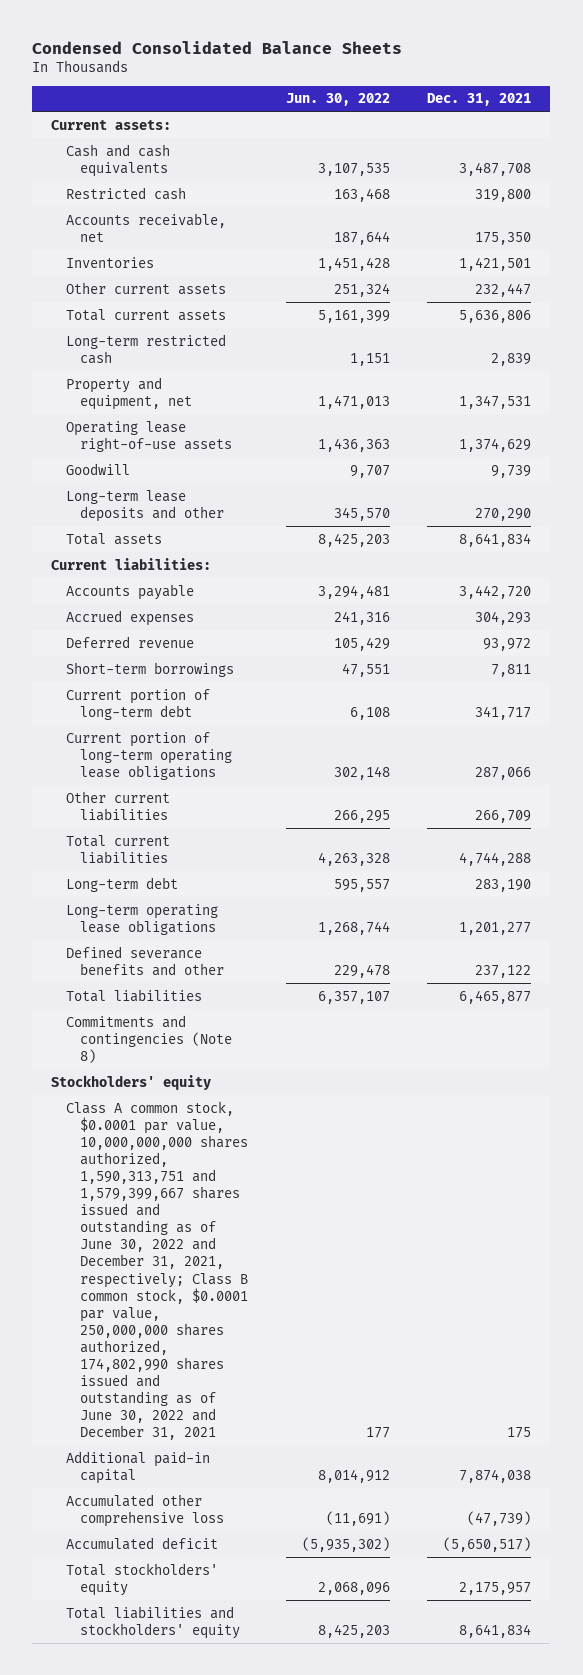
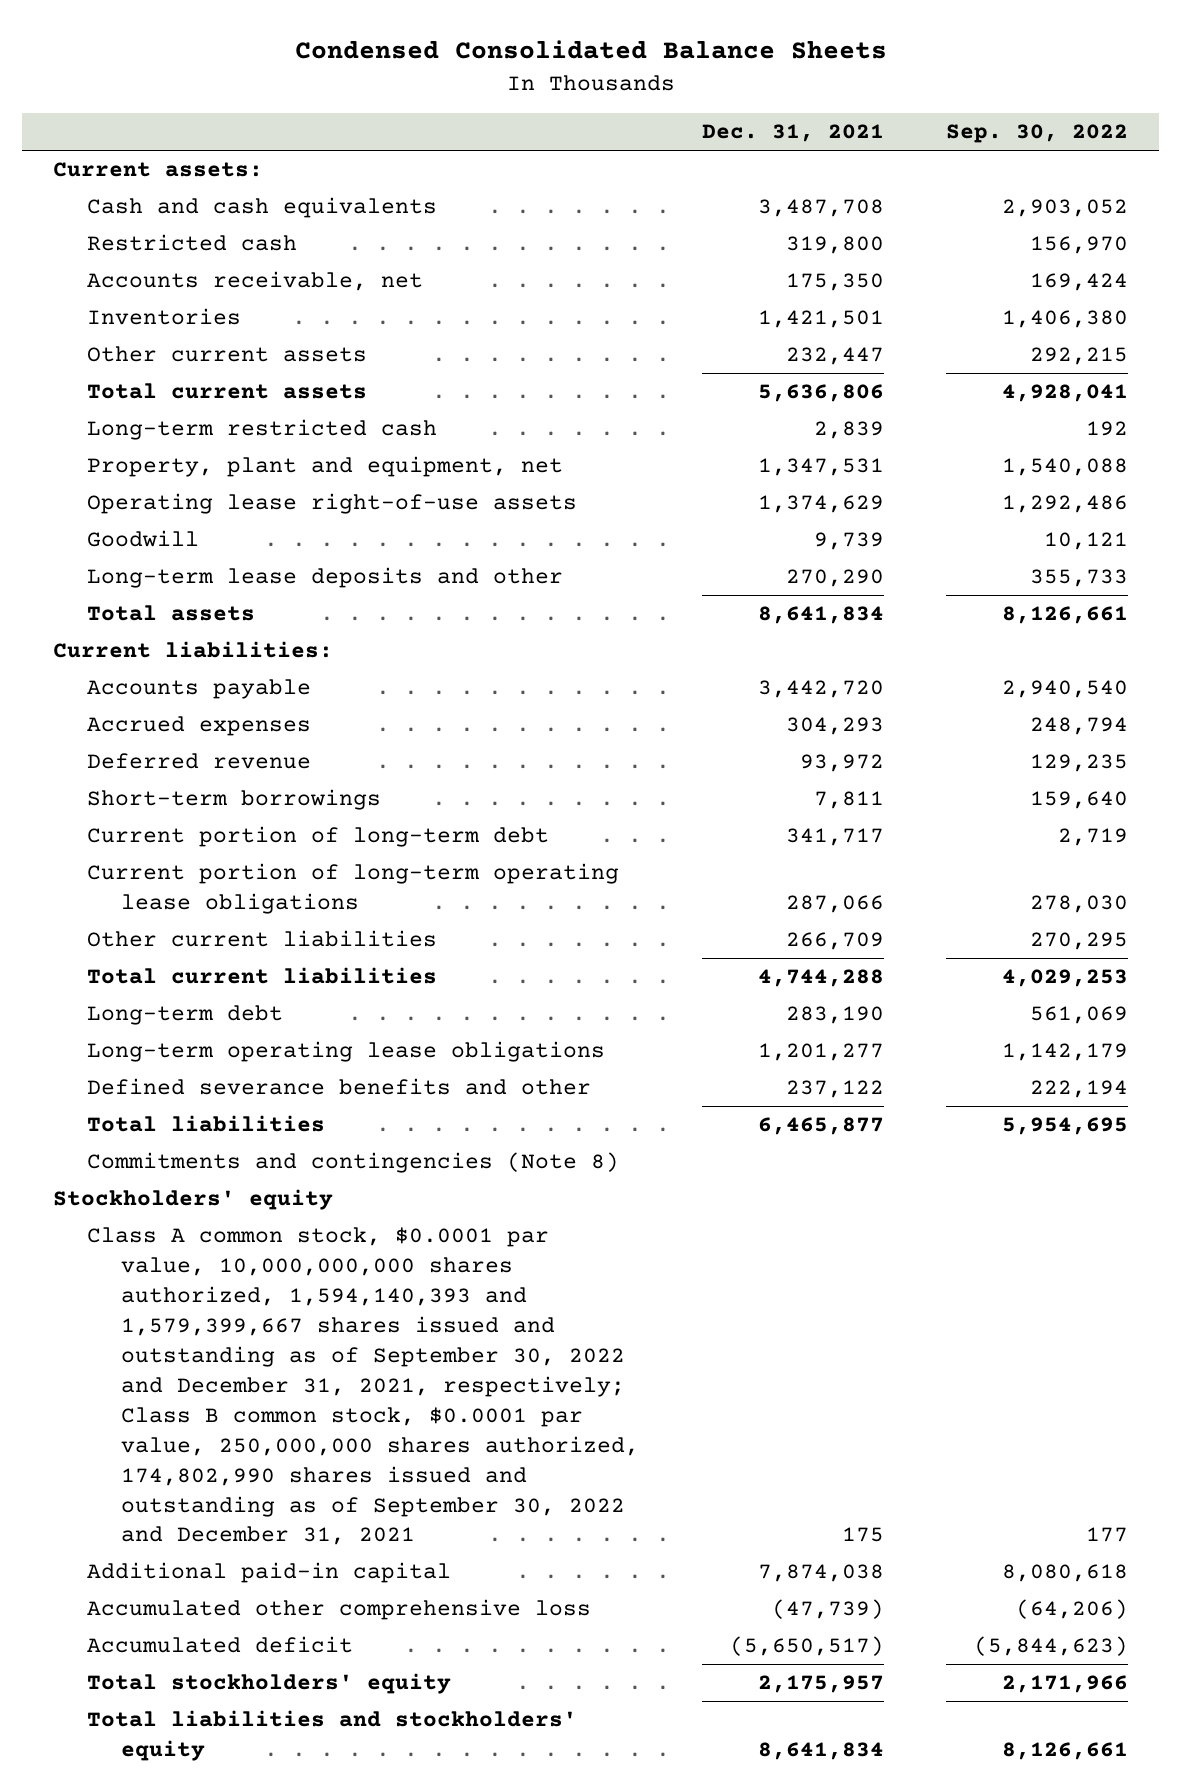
[285,93,390,107] Jun. 30, 2022 -> none
none -> [945,124,1128,144] Sep. 30, 2022
[65,376,193,410] Property and equipment, net -> [87,456,564,478] Property, plant and equipment, net
[65,1100,249,1441] Class A common stock, $0.0001 par value, 10,000,000,000 shares authorized, 1,590,313,751 and 1,579,399,667 shares issued and outstanding as of June 30, 2022 and December 31, 2021, respectively; Class B common stock, $0.0001 par value, 250,000,000 shares authorized, 174,802,990 shares issued and outstanding as of June 30, 2022 and December 31, 2021 -> [87,1227,640,1546] Class A common stock, $0.0001 par value, 10,000,000,000 shares authorized, 1,594,140,393 and 1,579,399,667 shares issued and outstanding as of September 30, 2022 and December 31, 2021, respectively; Class B common stock, $0.0001 par value, 250,000,000 shares authorized, 174,802,990 shares issued and outstanding as of September 30, 2022 and December 31, 2021

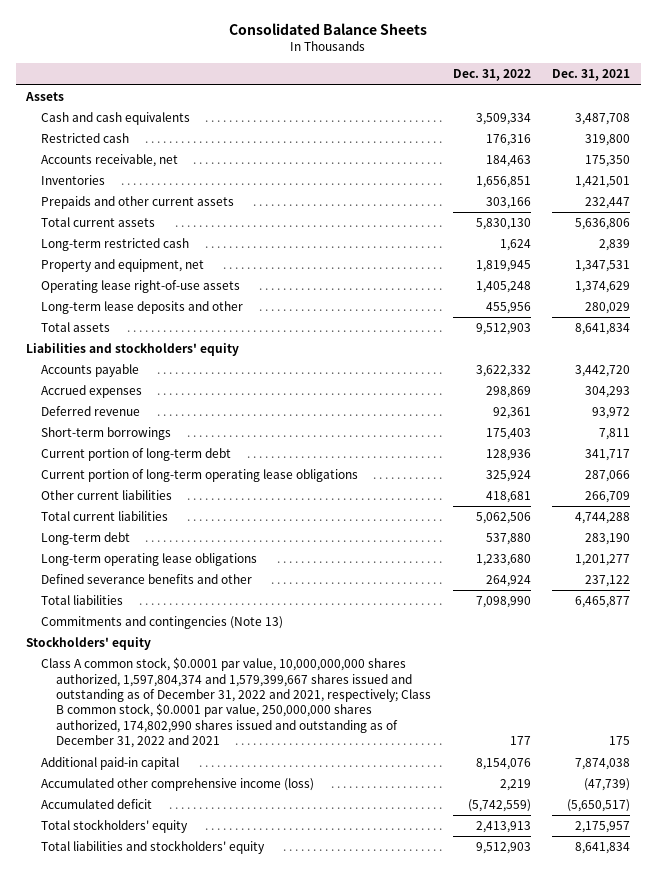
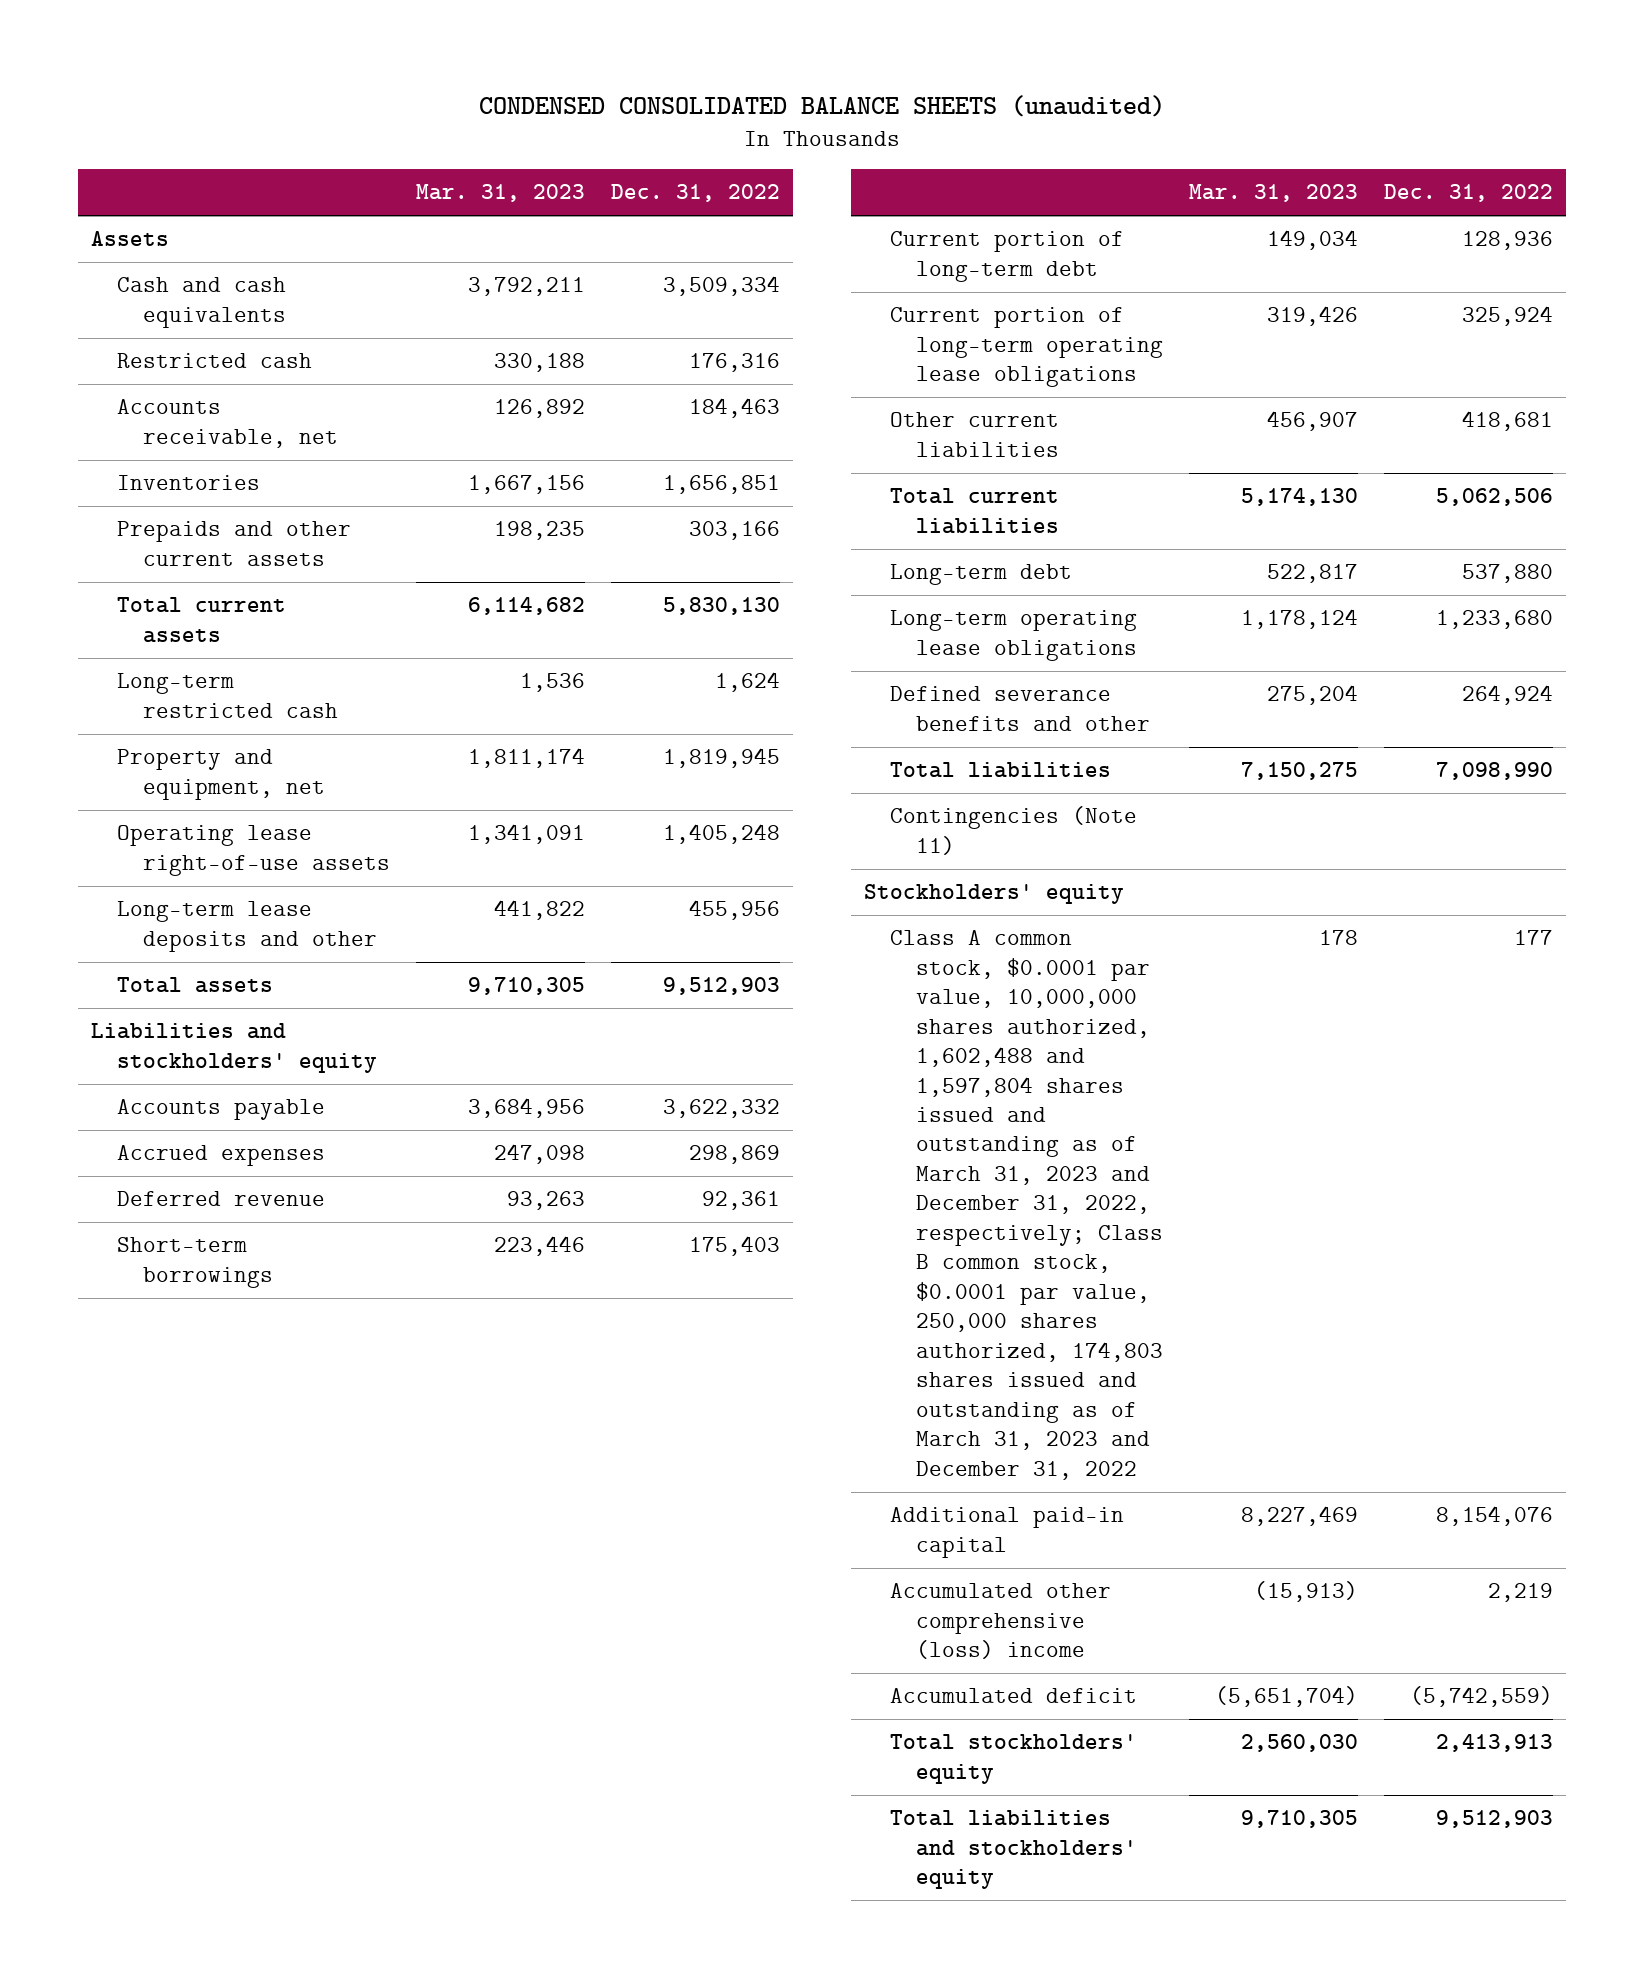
[229,22,428,35] Consolidated Balance Sheets -> [478,95,1165,118] CONDENSED CONSOLIDATED BALANCE SHEETS (unaudited)
[552,69,631,82] Dec. 31, 2021 -> none
none -> [416,184,586,203] Mar. 31, 2023
[41,616,284,630] Commitments and contingencies (Note 13) -> [890,806,1138,855] Contingencies (Note 11)
[41,657,432,749] Class A common stock, $0.0001 par value, 10,000,000,000 shares authorized, 1,597,804,374 and 1,579,399,667 shares issued and outstanding as of December 31, 2022 and 2021, respectively; Class B common stock, $0.0001 par value, 250,000,000 shares authorized, 174,802,990 shares issued and outstanding as of December 31, 2022 and 2021 -> [890,930,1164,1480] Class A common stock, $0.0001 par value, 10,000,000 shares authorized, 1,602,488 and 1,597,804 shares issued and outstanding as of March 31, 2023 and December 31, 2022, respectively; Class B common stock, $0.0001 par value, 250,000 shares authorized, 174,803 shares issued and outstanding as of March 31, 2023 and December 31, 2022
[41,778,315,792] Accumulated other comprehensive income (loss) -> [890,1583,1112,1660] Accumulated other comprehensive (loss) income

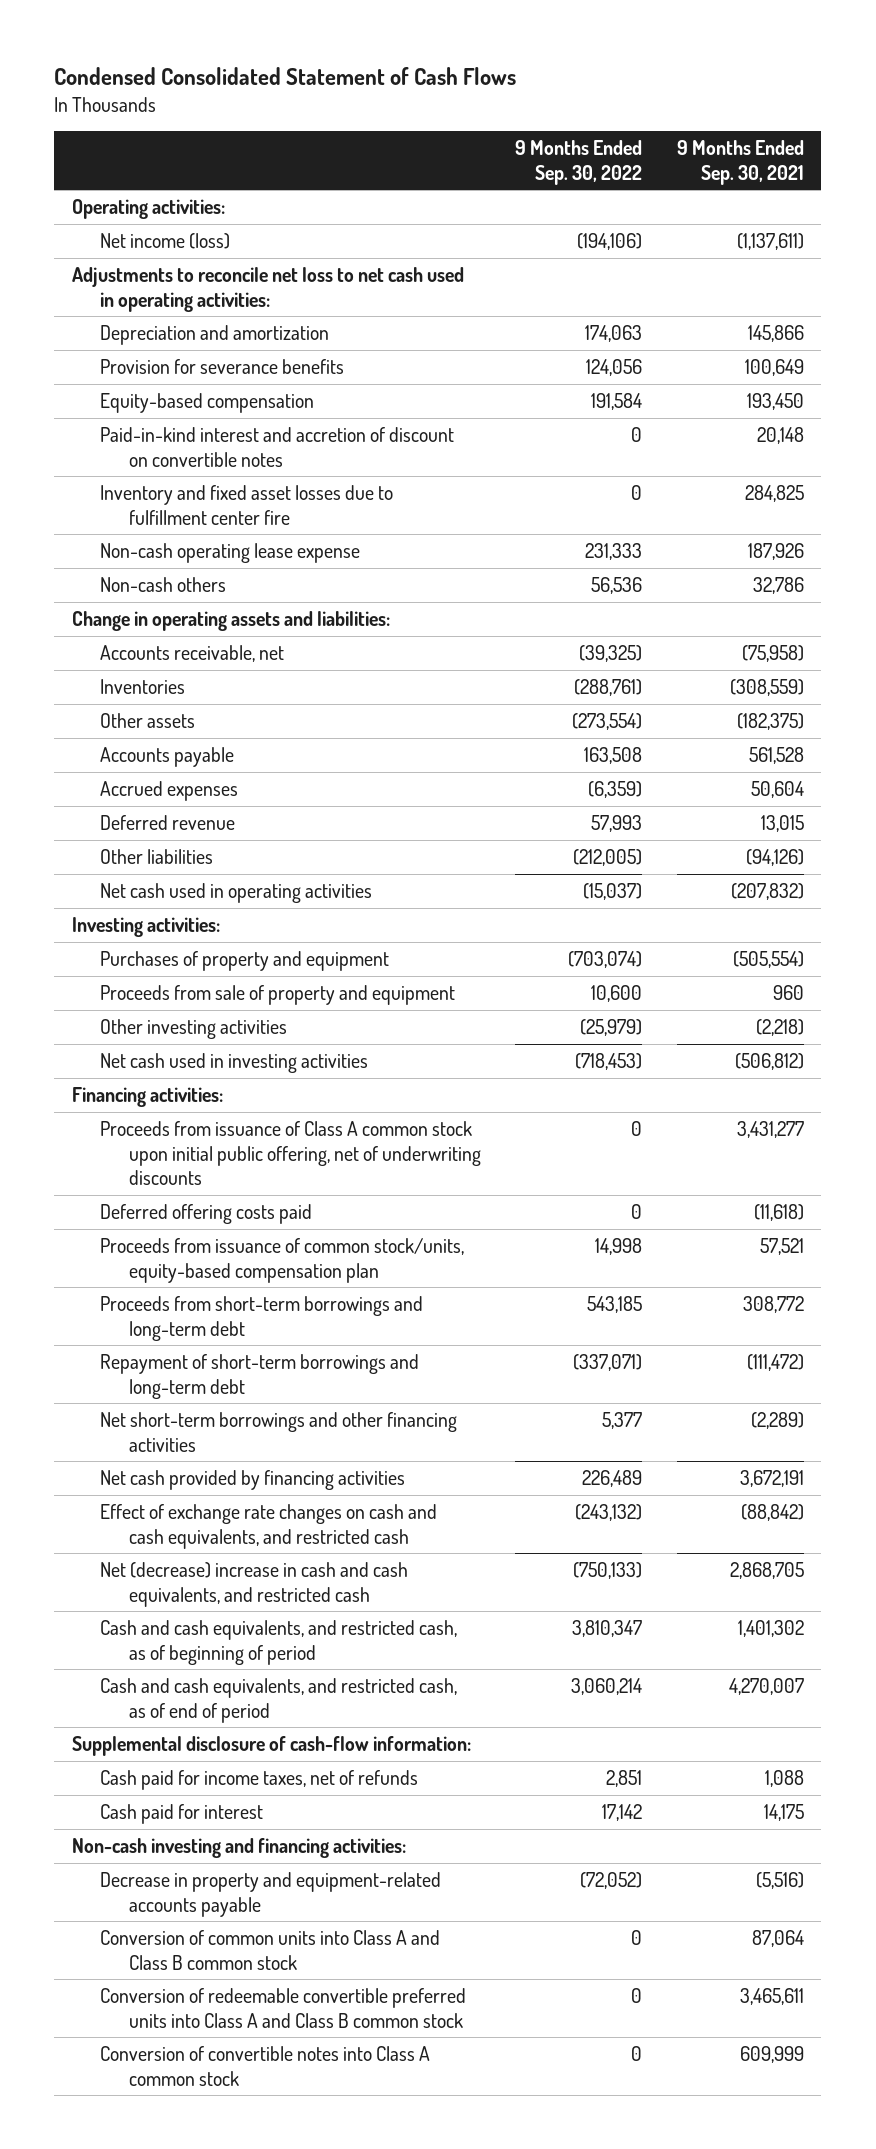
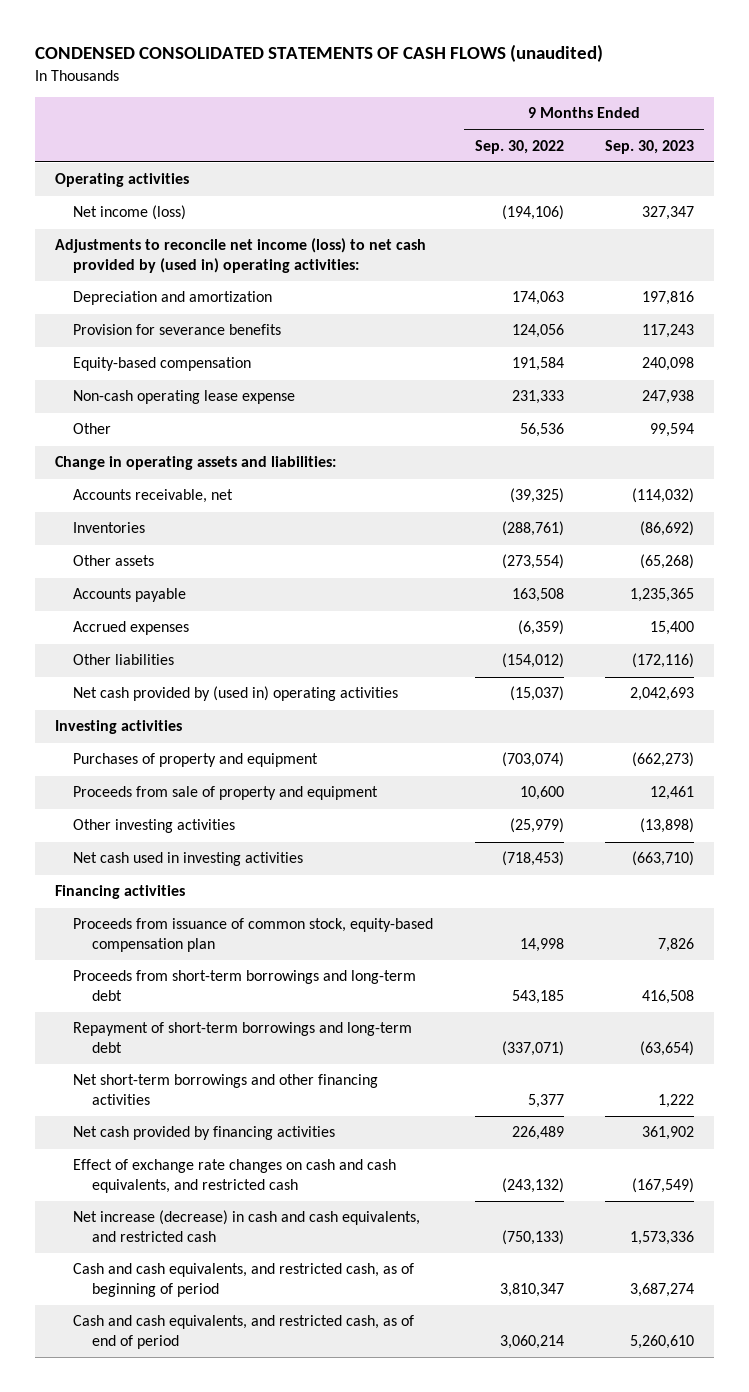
[54,66,517,85] Condensed Consolidated Statement of Cash Flows -> [34,44,603,63] CONDENSED CONSOLIDATED STATEMENTS OF CASH FLOWS (unaudited)
[676,140,804,185] 9 Months Ended Sep. 30, 2021 -> none
none -> [604,139,694,154] Sep. 30, 2023
[71,199,225,220] Operating activities: -> [55,173,190,188] Operating activities
[71,267,464,312] Adjustments to reconcile net loss to net cash used in operating activities: -> [55,238,427,274] Adjustments to reconcile net income (loss) to net cash provided by (used in) operating activities:
[100,427,455,467] Paid-in-kind interest and accretion of discount on convertible notes -> none
[100,485,394,525] Inventory and fixed asset losses due to fulfillment center fire -> none
[100,577,227,593] Non-cash others -> [73,423,112,435] Other
[100,815,236,831] Deferred revenue -> none
[573,849,643,867] (212,005) -> [501,653,564,669] (154,012)
[100,883,373,904] Net cash used in operating activities -> [73,686,399,702] Net cash provided by (used in) operating activities
[71,917,220,938] Investing activities: -> [55,720,183,735] Investing activities
[100,1121,481,1186] Proceeds from issuance of Class A common stock upon initial public offering, net of underwriting discounts -> none
[100,1204,313,1225] Deferred offering costs paid -> none
[71,1087,223,1108] Financing activities: -> [55,885,186,900] Financing activities
[100,1238,465,1283] Proceeds from issuance of common stock/units, equity-based compensation plan -> [73,918,434,953] Proceeds from issuance of common stock, equity-based compensation plan
[100,1562,409,1607] Net (decrease) increase in cash and cash equivalents, and restricted cash -> [73,1210,421,1243] Net increase (decrease) in cash and cash equivalents, and restricted cash
[71,1736,471,1757] Supplemental disclosure of cash-flow information: -> none
[100,1770,419,1791] Cash paid for income taxes, net of refunds -> none
[100,1804,264,1825] Cash paid for interest -> none
[71,1838,406,1859] Non-cash investing and financing activities: -> none
[100,1872,442,1917] Decrease in property and equipment-related accounts payable -> none
[100,1930,441,1970] Conversion of common units into Class A and Class B common stock -> none
[100,1988,467,2028] Conversion of redeemable convertible preferred units into Class A and Class B common stock -> none
[100,2046,431,2086] Conversion of convertible notes into Class A common stock -> none

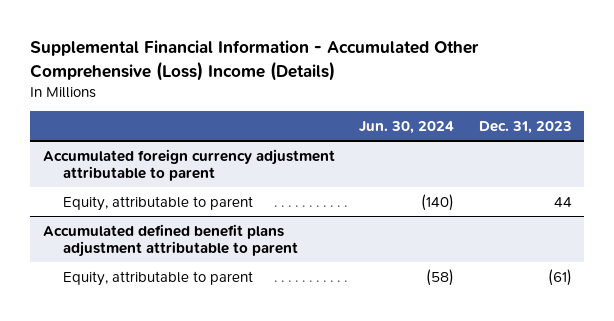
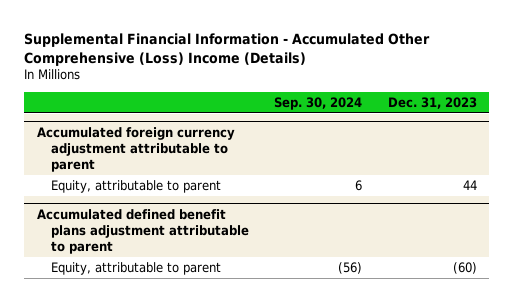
[359,120,455,134] Jun. 30, 2024 -> none
none -> [274,96,363,110] Sep. 30, 2024
[547,268,572,286] (61) -> [452,262,477,275] (60)

